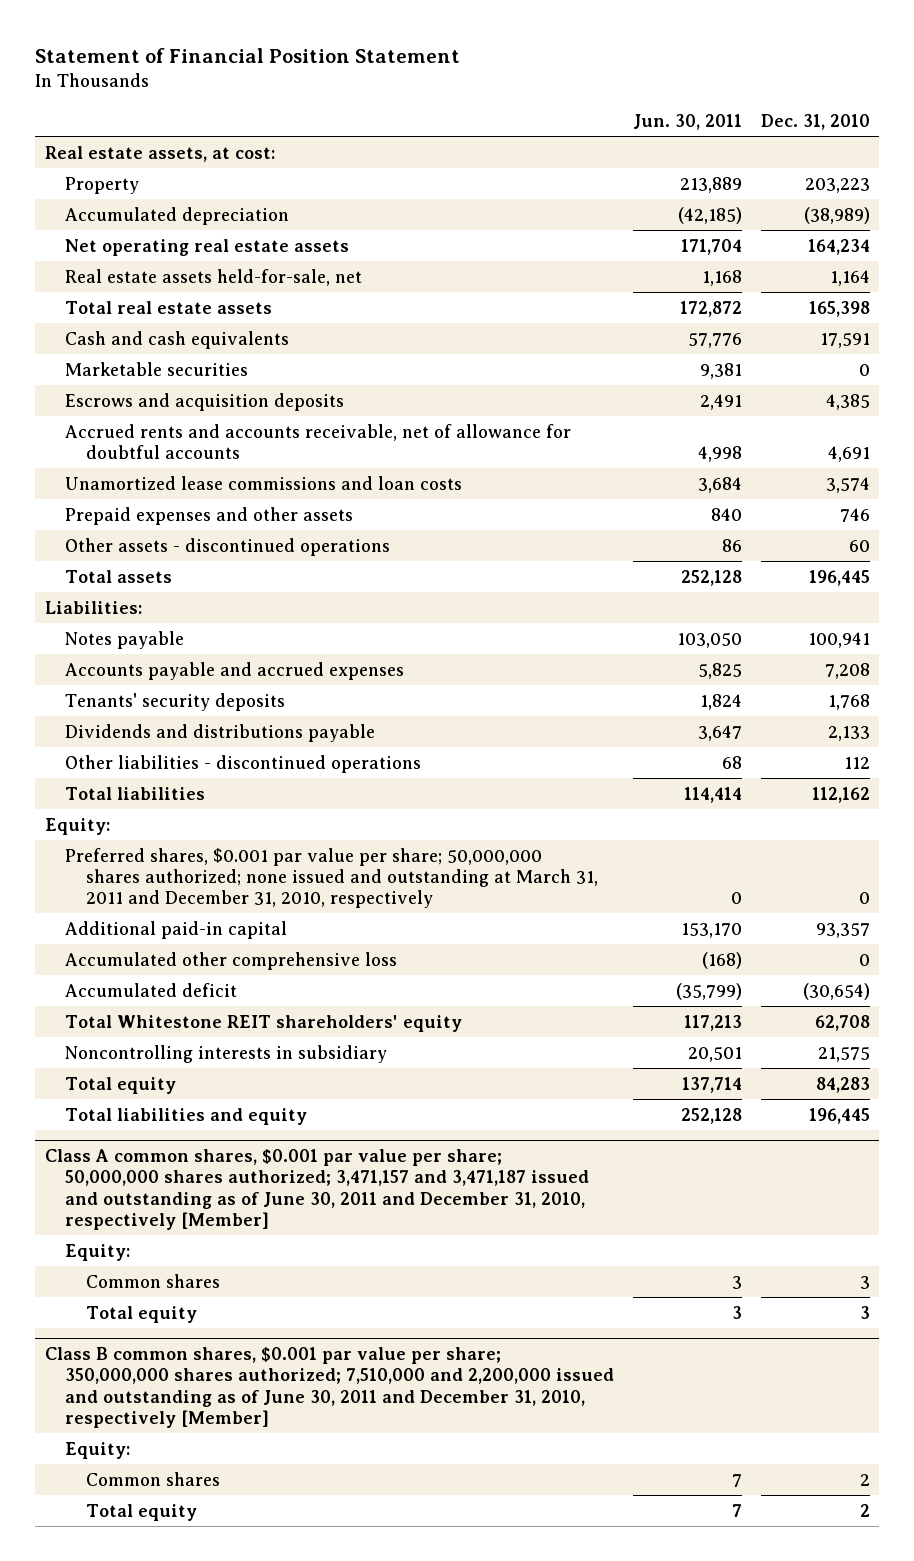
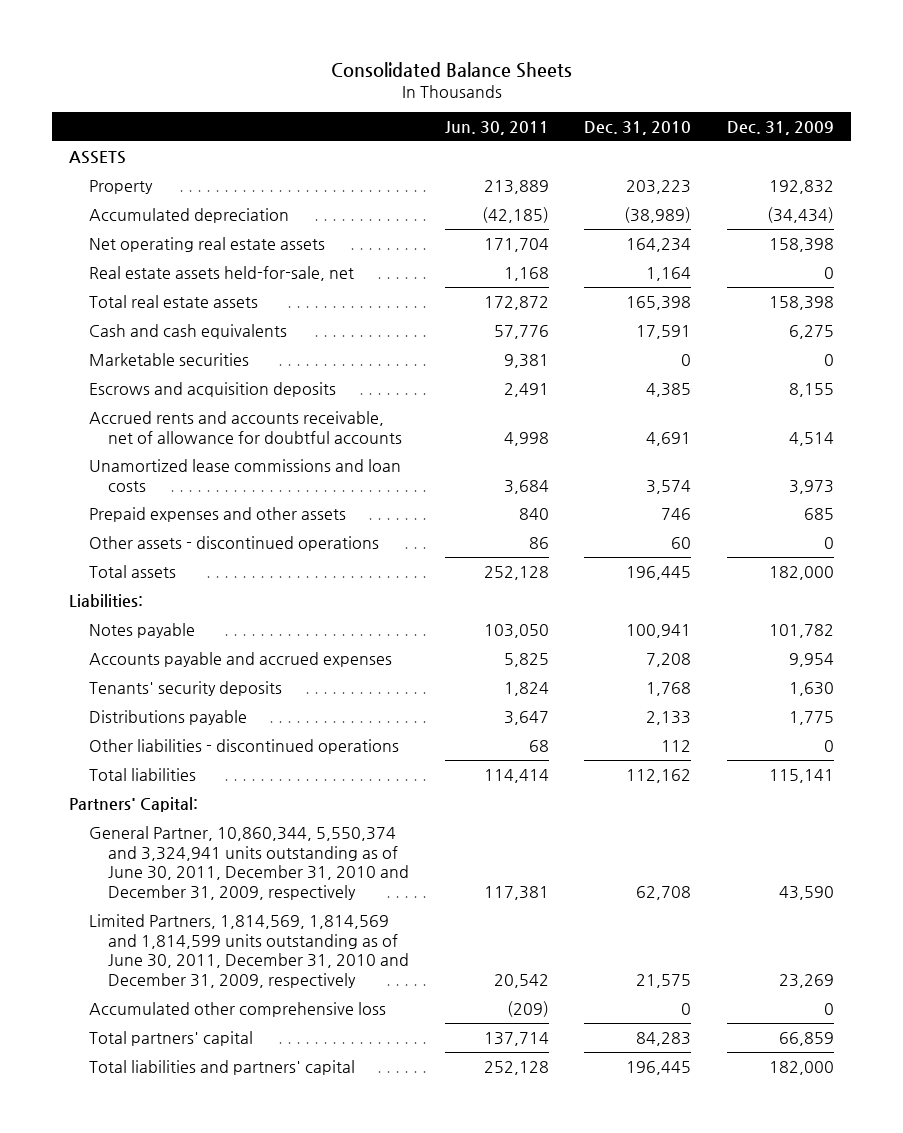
[35,48,461,64] Statement of Financial Position Statement -> [330,61,572,78] Consolidated Balance Sheets
none -> [726,120,834,135] Dec. 31, 2009
[44,145,275,162] Real estate assets, at cost: -> none
none -> [69,150,127,164] ASSETS
[65,723,376,742] Dividends and distributions payable -> [88,709,247,725] Distributions payable
[65,847,599,909] Preferred shares, $0.001 par value per share; 50,000,000 shares authorized; none issued and outstanding at March 31, 2011 and December 31, 2010, respectively -> none
[65,920,288,939] Additional paid-in capital -> none
[65,982,238,997] Accumulated deficit -> none
[65,1014,463,1032] Total Whitestone REIT shareholders' equity -> none
[65,1044,388,1063] Noncontrolling interests in subsidiary -> none
[44,1149,590,1231] Class A common shares, $0.001 par value per share; 50,000,000 shares authorized; 3,471,157 and 3,471,187 issued and outstanding as of June 30, 2011 and December 31, 2010, respectively [Member] -> none
[65,1243,131,1261] Equity: -> none
[86,1273,221,1288] Common shares -> none
[86,1305,198,1323] Total equity -> none
[44,1347,615,1429] Class B common shares, $0.001 par value per share; 350,000,000 shares authorized; 7,510,000 and 2,200,000 issued and outstanding as of June 30, 2011 and December 31, 2010, respectively [Member] -> none
[65,1441,131,1459] Equity: -> none
[86,1471,221,1486] Common shares -> none
[86,1503,198,1521] Total equity -> none
[44,817,110,835] Equity: -> [69,796,199,812] Partners' Capital:
none -> [88,825,410,901] General Partner, 10,860,344, 5,550,374 and 3,324,941 units outstanding as of June 30, 2011, December 31, 2010 and December 31, 2009, respectively
none -> [88,913,410,989] Limited Partners, 1,814,569, 1,814,569 and 1,814,599 units outstanding as of June 30, 2011, December 31, 2010 and December 31, 2009, respectively
[702,951,743,969] (168) -> [506,1000,549,1017] (209)
[65,1076,177,1094] Total equity -> [88,1030,253,1046] Total partners' capital
[65,1107,308,1125] Total liabilities and equity -> [88,1059,355,1075] Total liabilities and partners' capital

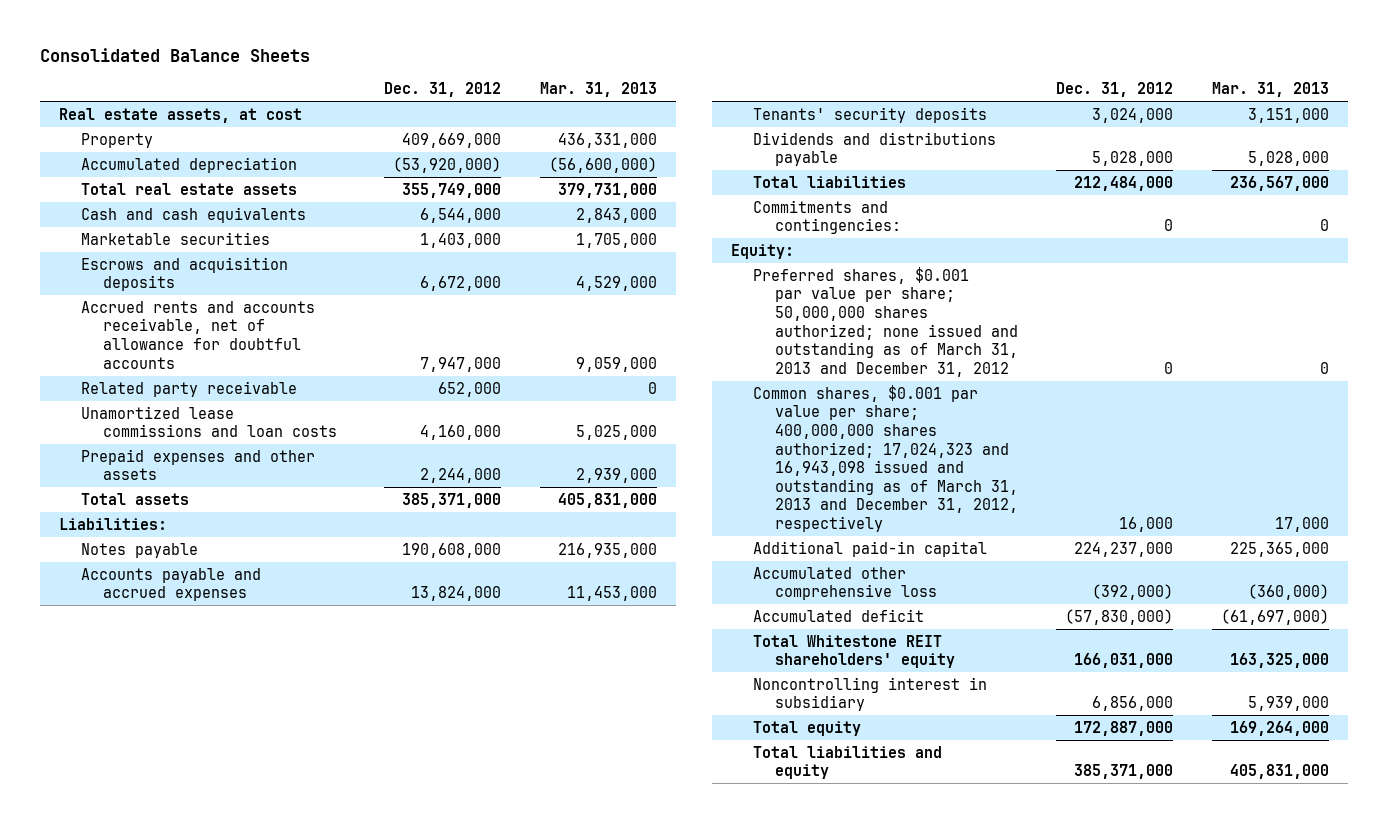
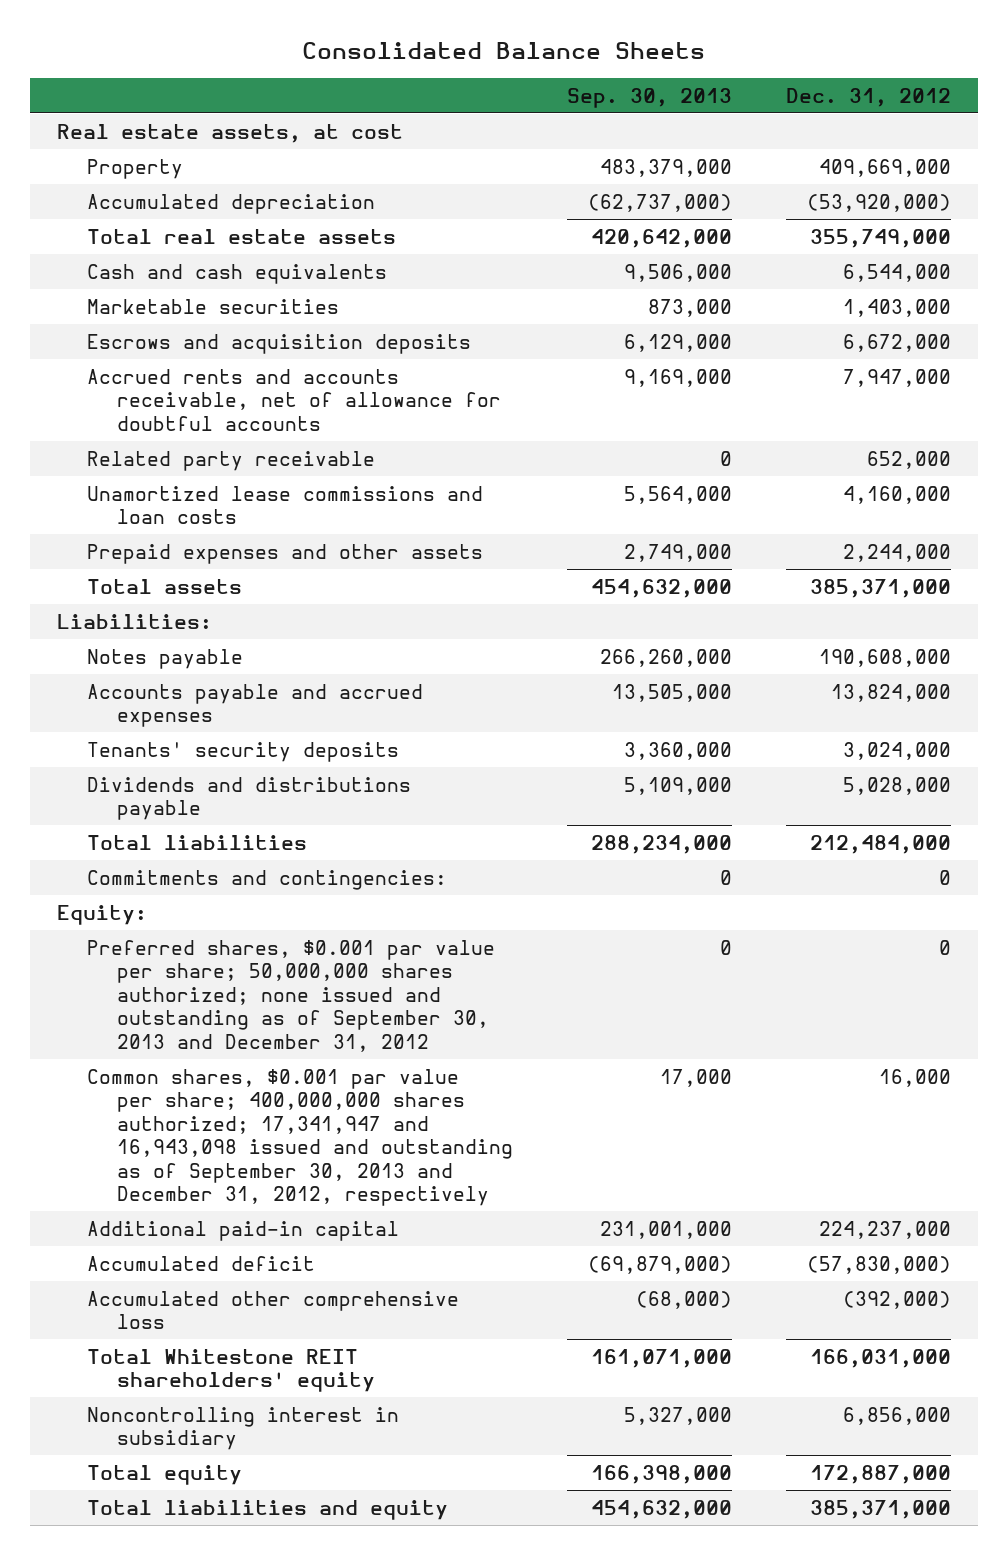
[539,82,657,98] Mar. 31, 2013 -> none
none -> [566,87,732,108] Sep. 30, 2013
[753,266,1019,377] Preferred shares, $0.001 par value per share; 50,000,000 shares authorized; none issued and outstanding as of March 31, 2013 and December 31, 2012 -> [86,939,495,1052] Preferred shares, $0.001 par value per share; 50,000,000 shares authorized; none issued and outstanding as of September 30, 2013 and December 31, 2012
[753,384,1019,533] Common shares, $0.001 par value per share; 400,000,000 shares authorized; 17,024,323 and 16,943,098 issued and outstanding as of March 31, 2013 and December 31, 2012, respectively -> [86,1068,513,1207] Common shares, $0.001 par value per share; 400,000,000 shares authorized; 17,341,947 and 16,943,098 issued and outstanding as of September 30, 2013 and December 31, 2012, respectively
[753,566,938,601] Accumulated other comprehensive loss -> [86,1290,459,1330] Accumulated other comprehensive loss

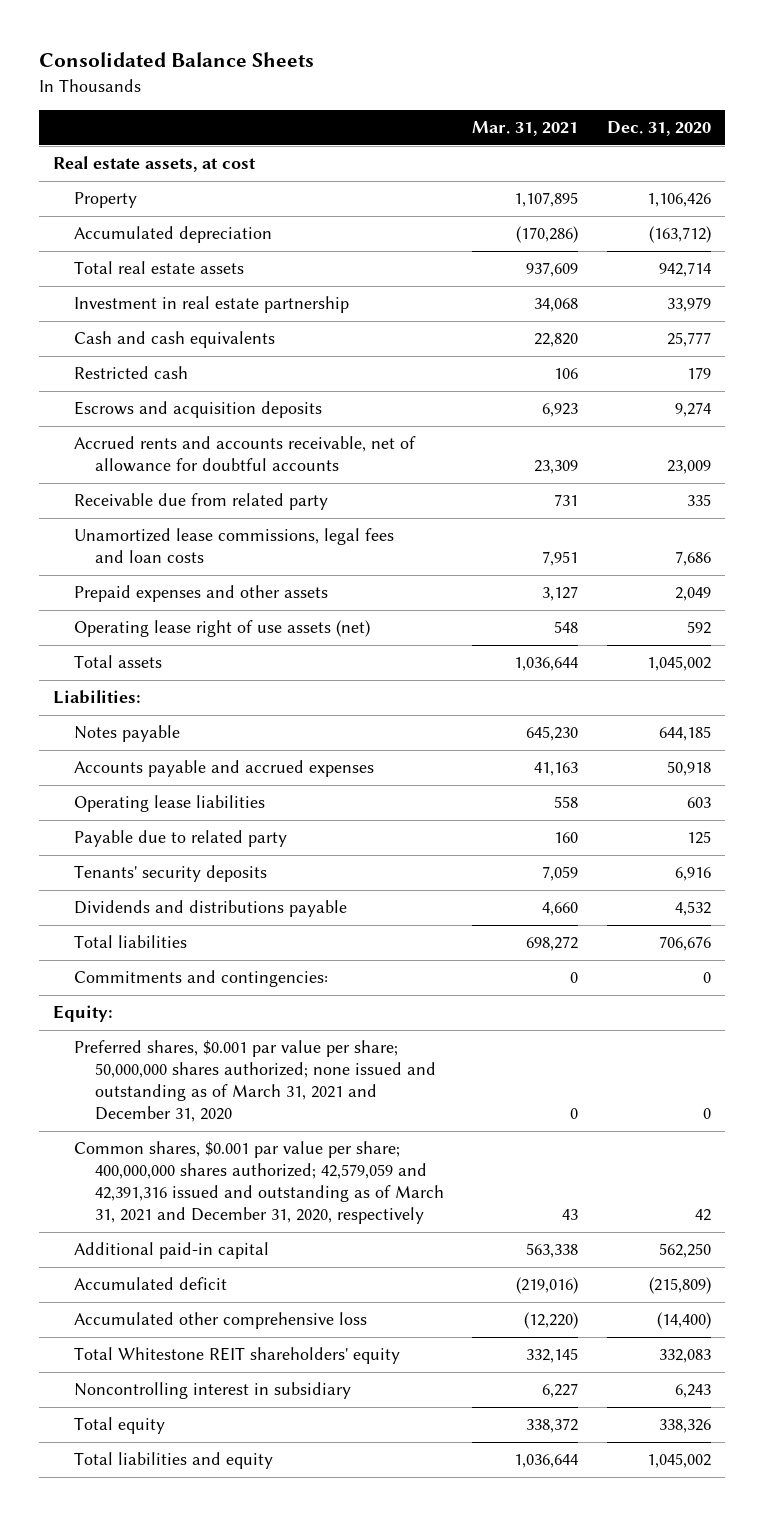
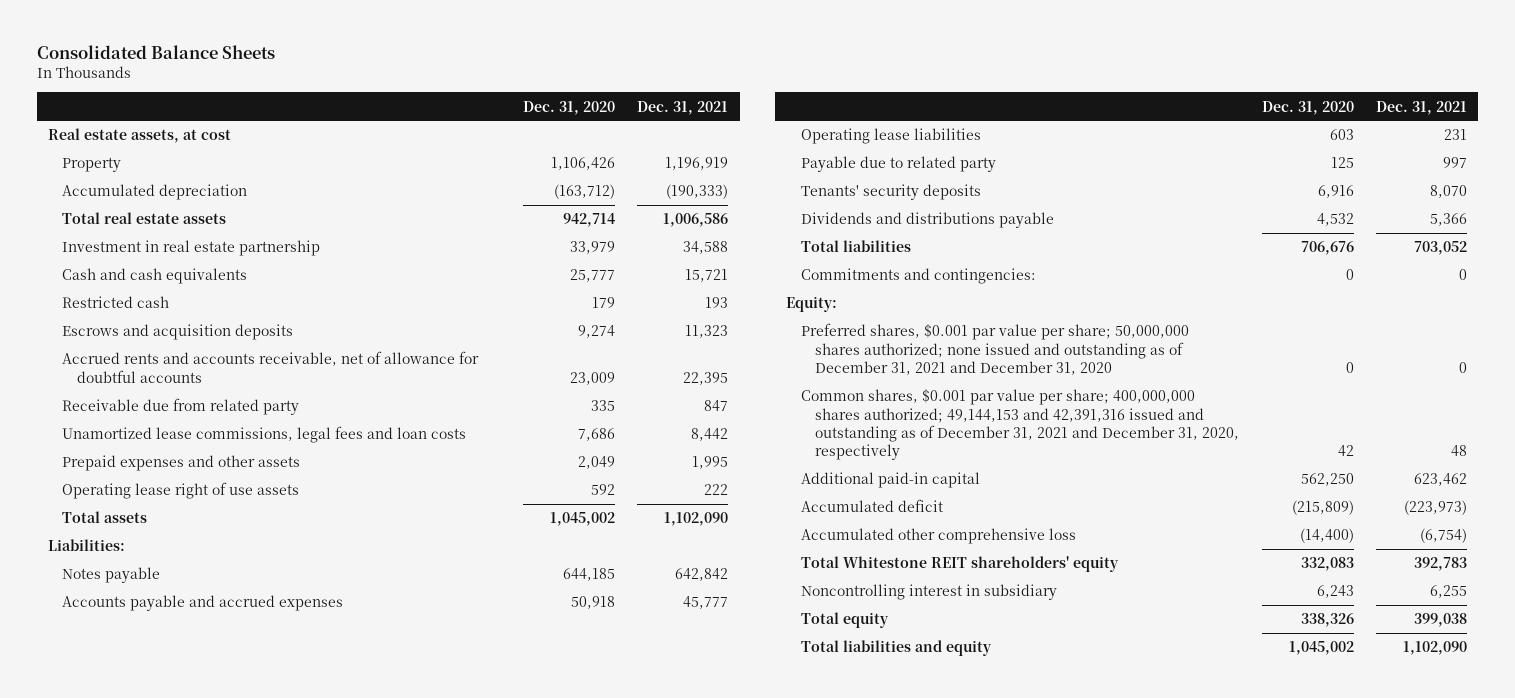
[472,121,579,137] Mar. 31, 2021 -> none
none -> [637,100,729,115] Dec. 31, 2021
[74,620,371,638] Operating lease right of use assets (net) -> [62,482,300,500] Operating lease right of use assets
[74,1040,436,1123] Preferred shares, $0.001 par value per share; 50,000,000 shares authorized; none issued and outstanding as of March 31, 2021 and December 31, 2020 -> [800,323,1189,376] Preferred shares, $0.001 par value per share; 50,000,000 shares authorized; none issued and outstanding as of December 31, 2021 and December 31, 2020
[74,1141,444,1225] Common shares, $0.001 par value per share; 400,000,000 shares authorized; 42,579,059 and 42,391,316 issued and outstanding as of March 31, 2021 and December 31, 2020, respectively -> [800,389,1240,461] Common shares, $0.001 par value per share; 400,000,000 shares authorized; 49,144,153 and 42,391,316 issued and outstanding as of December 31, 2021 and December 31, 2020, respectively

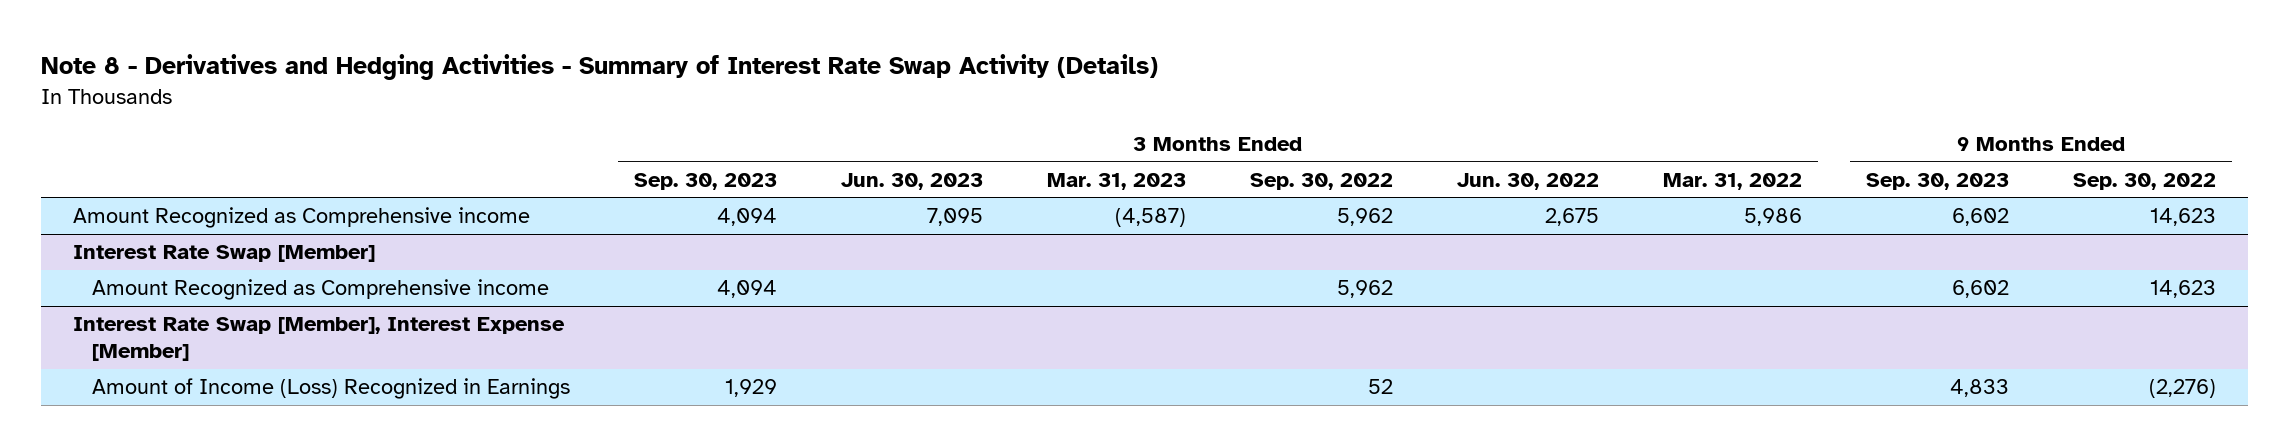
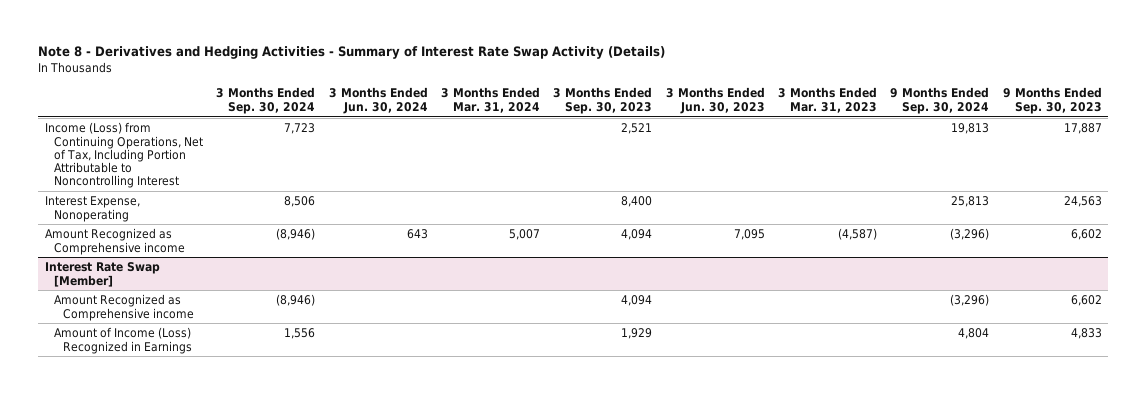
[1250,172,1394,190] Sep. 30, 2022 -> none
[1456,172,1599,190] Jun. 30, 2022 -> none
[1662,172,1802,190] Mar. 31, 2022 -> none
[2072,172,2216,190] Sep. 30, 2022 -> none
none -> [216,87,316,114] 3 Months Ended Sep. 30, 2024
none -> [328,87,428,114] 3 Months Ended Jun. 30, 2024
none -> [441,87,541,113] 3 Months Ended Mar. 31, 2024
none -> [890,87,990,114] 9 Months Ended Sep. 30, 2024
none -> [44,122,204,189] Income (Loss) from Continuing Operations, Net of Tax, Including Portion Attributable to Noncontrolling Interest
none -> [44,196,140,222] Interest Expense, Nonoperating
[72,317,565,362] Interest Rate Swap [Member], Interest Expense [Member] -> none

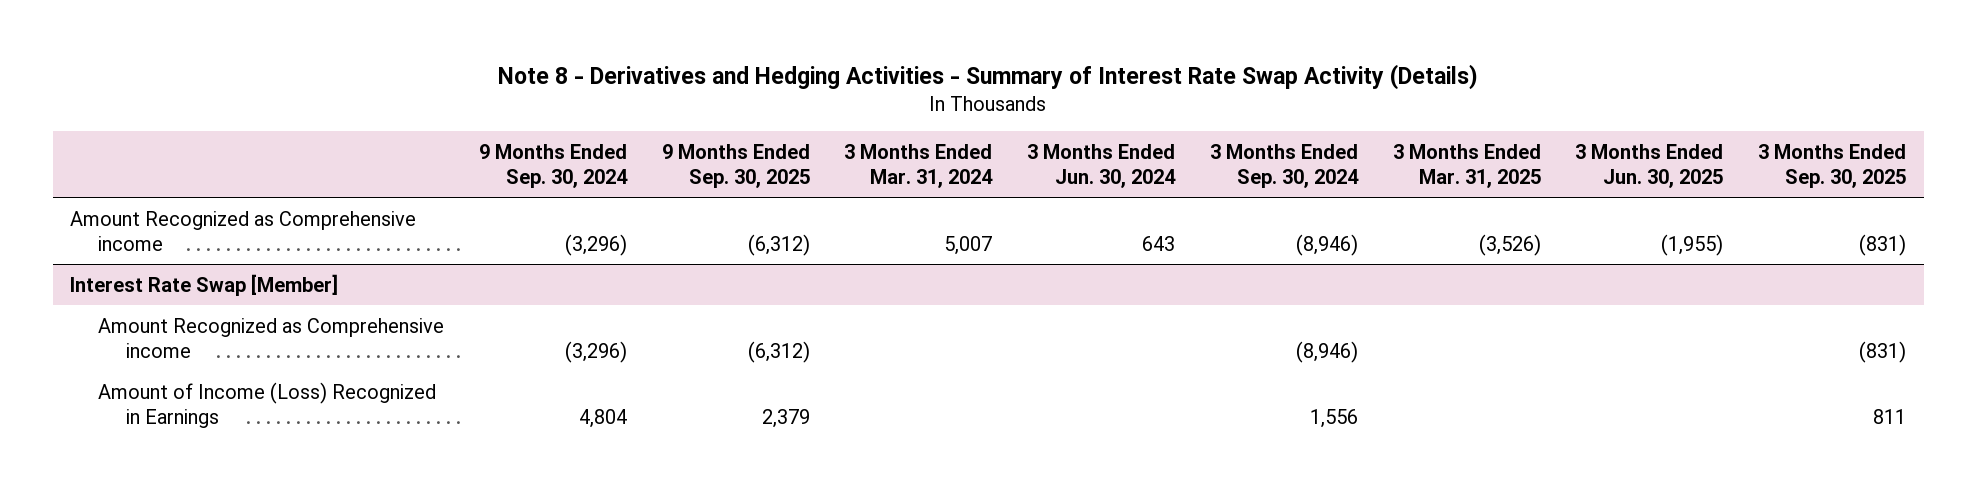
[553,87,653,114] 3 Months Ended Sep. 30, 2023 -> none
[665,87,765,114] 3 Months Ended Jun. 30, 2023 -> none
[778,87,878,113] 3 Months Ended Mar. 31, 2023 -> none
[1002,87,1102,114] 9 Months Ended Sep. 30, 2023 -> none
none -> [661,143,810,189] 9 Months Ended Sep. 30, 2025
none -> [1392,143,1541,189] 3 Months Ended Mar. 31, 2025
none -> [1575,143,1724,189] 3 Months Ended Jun. 30, 2025
none -> [1758,143,1907,189] 3 Months Ended Sep. 30, 2025
[44,122,204,189] Income (Loss) from Continuing Operations, Net of Tax, Including Portion Attributable to Noncontrolling Interest -> none
[44,196,140,222] Interest Expense, Nonoperating -> none

